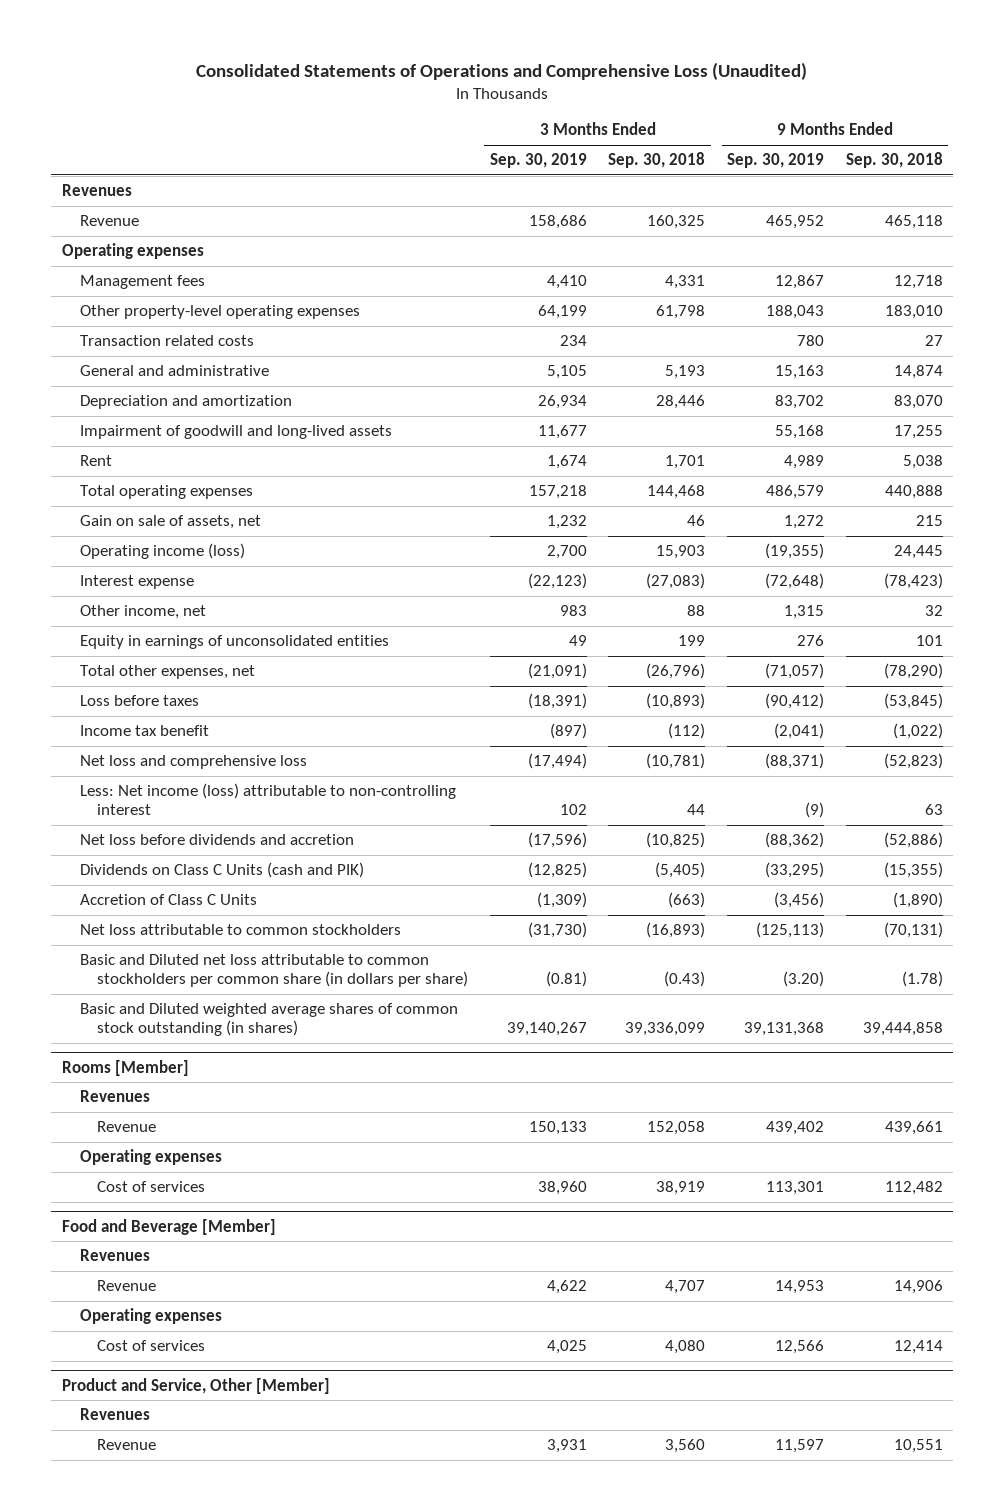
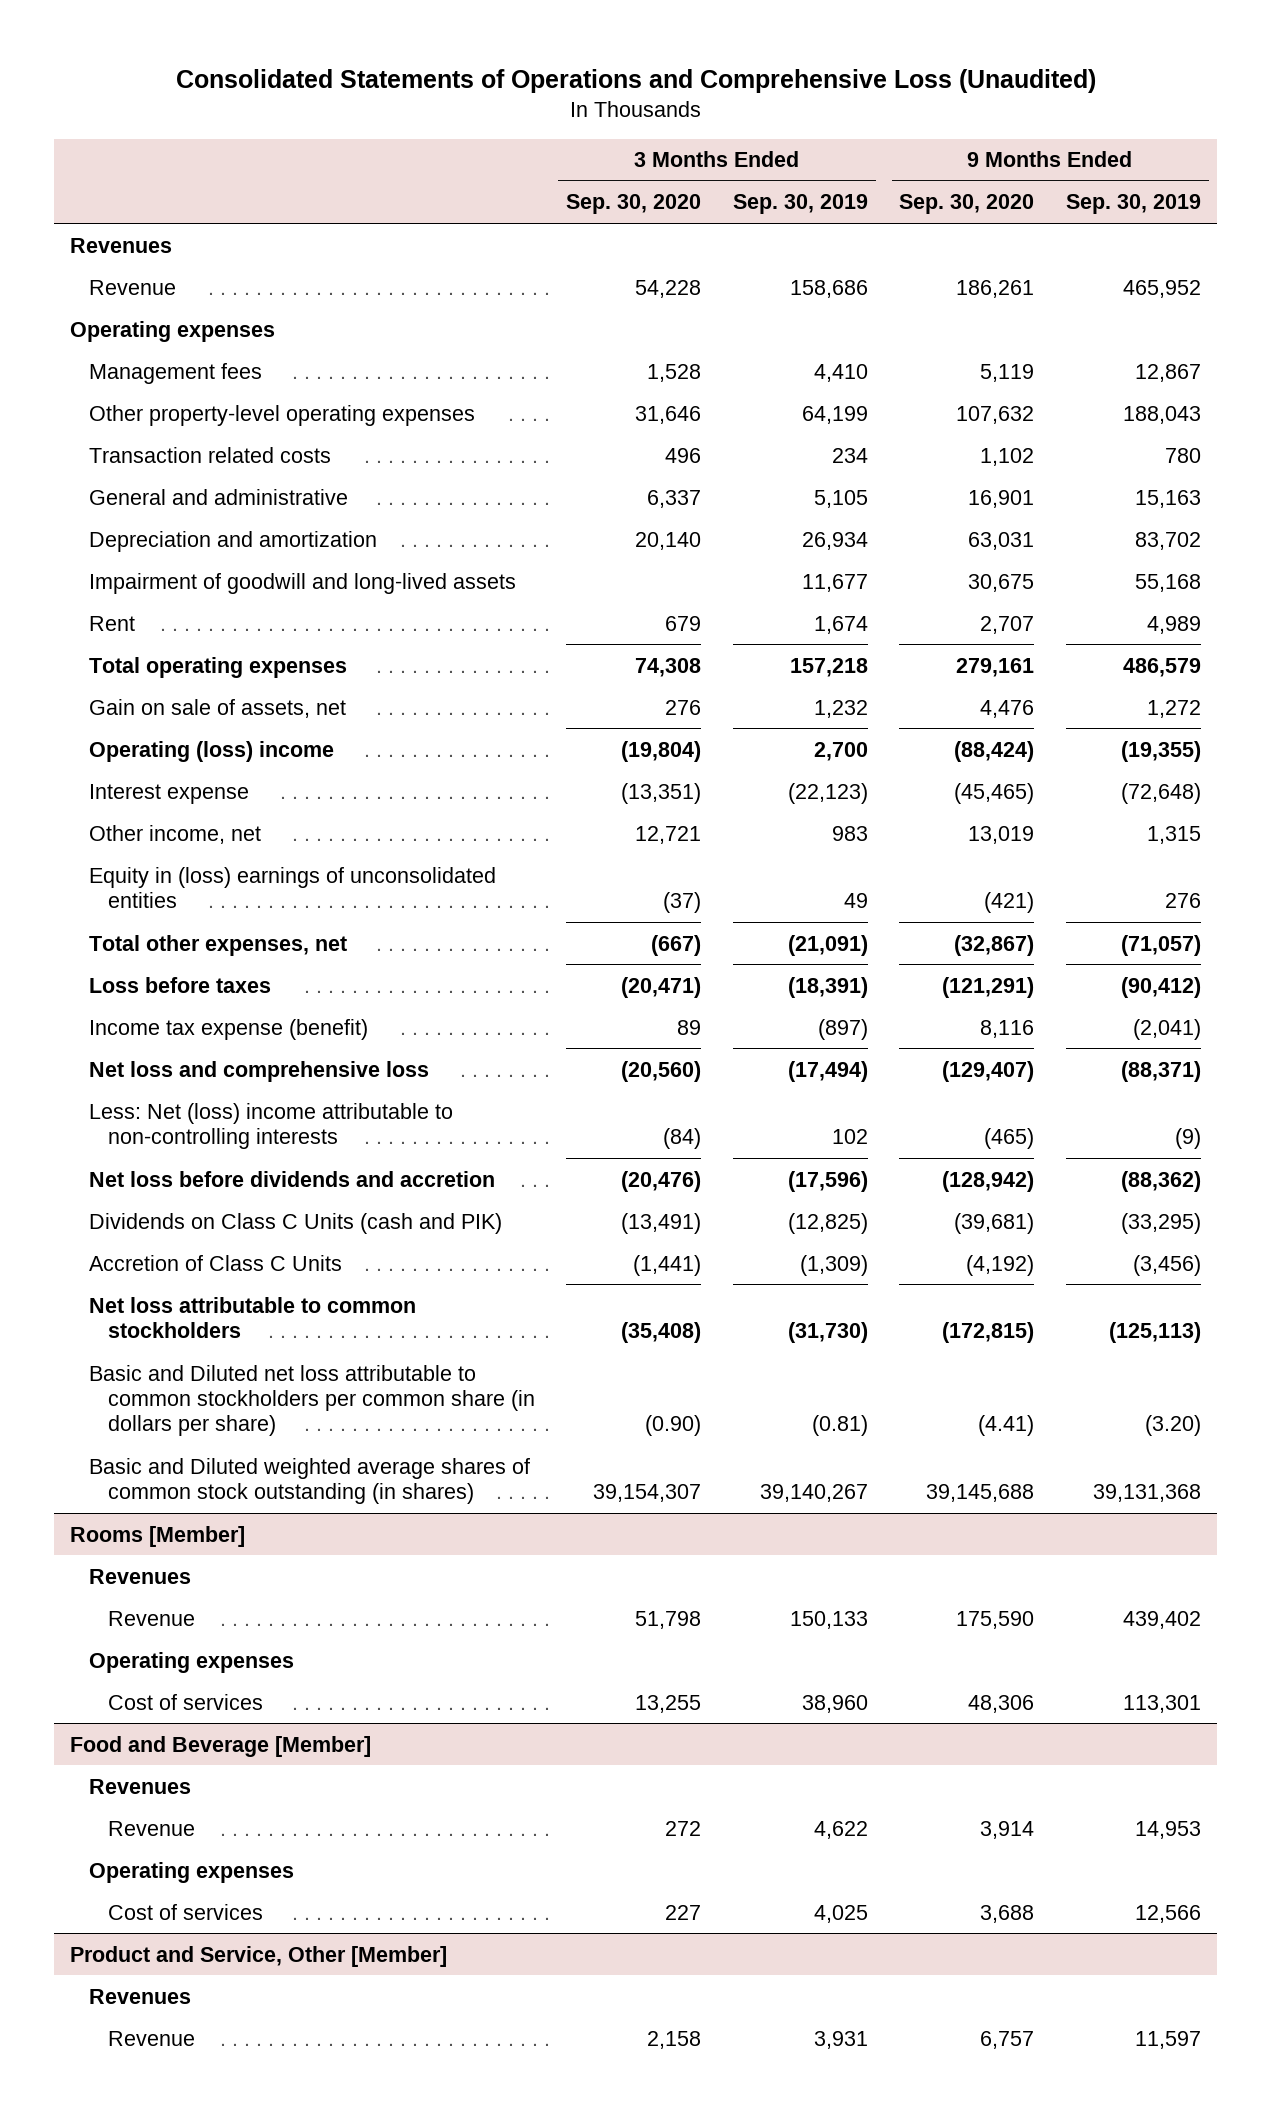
[608,152,706,169] Sep. 30, 2018 -> none
[845,152,943,169] Sep. 30, 2018 -> none
none -> [566,194,702,215] Sep. 30, 2020
none -> [899,194,1035,215] Sep. 30, 2020
[79,543,245,560] Operating income (loss) -> [88,740,334,762] Operating (loss) income
[79,635,389,650] Equity in earnings of unconsolidated entities -> [88,866,496,908] Equity in (loss) earnings of unconsolidated entities
[79,725,209,737] Income tax benefit -> [88,1018,368,1040] Income tax expense (benefit)
[79,783,456,816] Less: Net income (loss) attributable to non-controlling interest -> [88,1102,453,1149] Less: Net (loss) income attributable to non-controlling interests

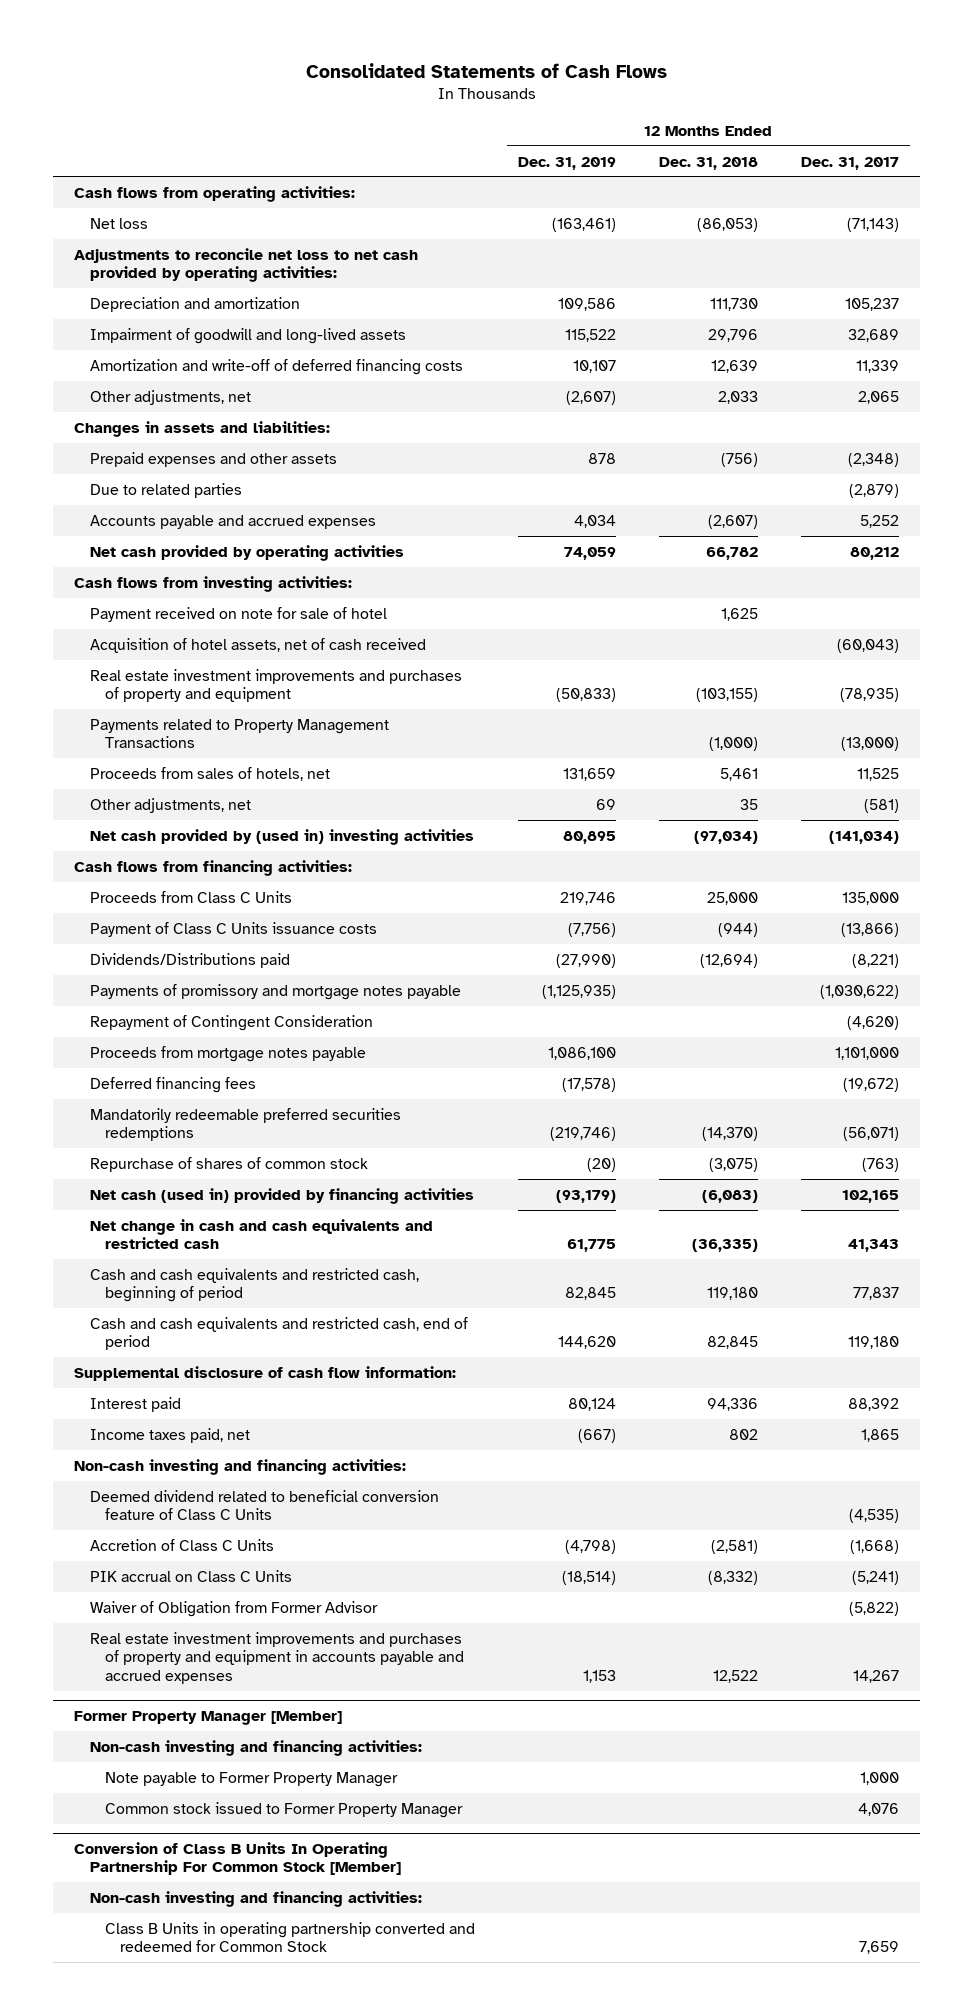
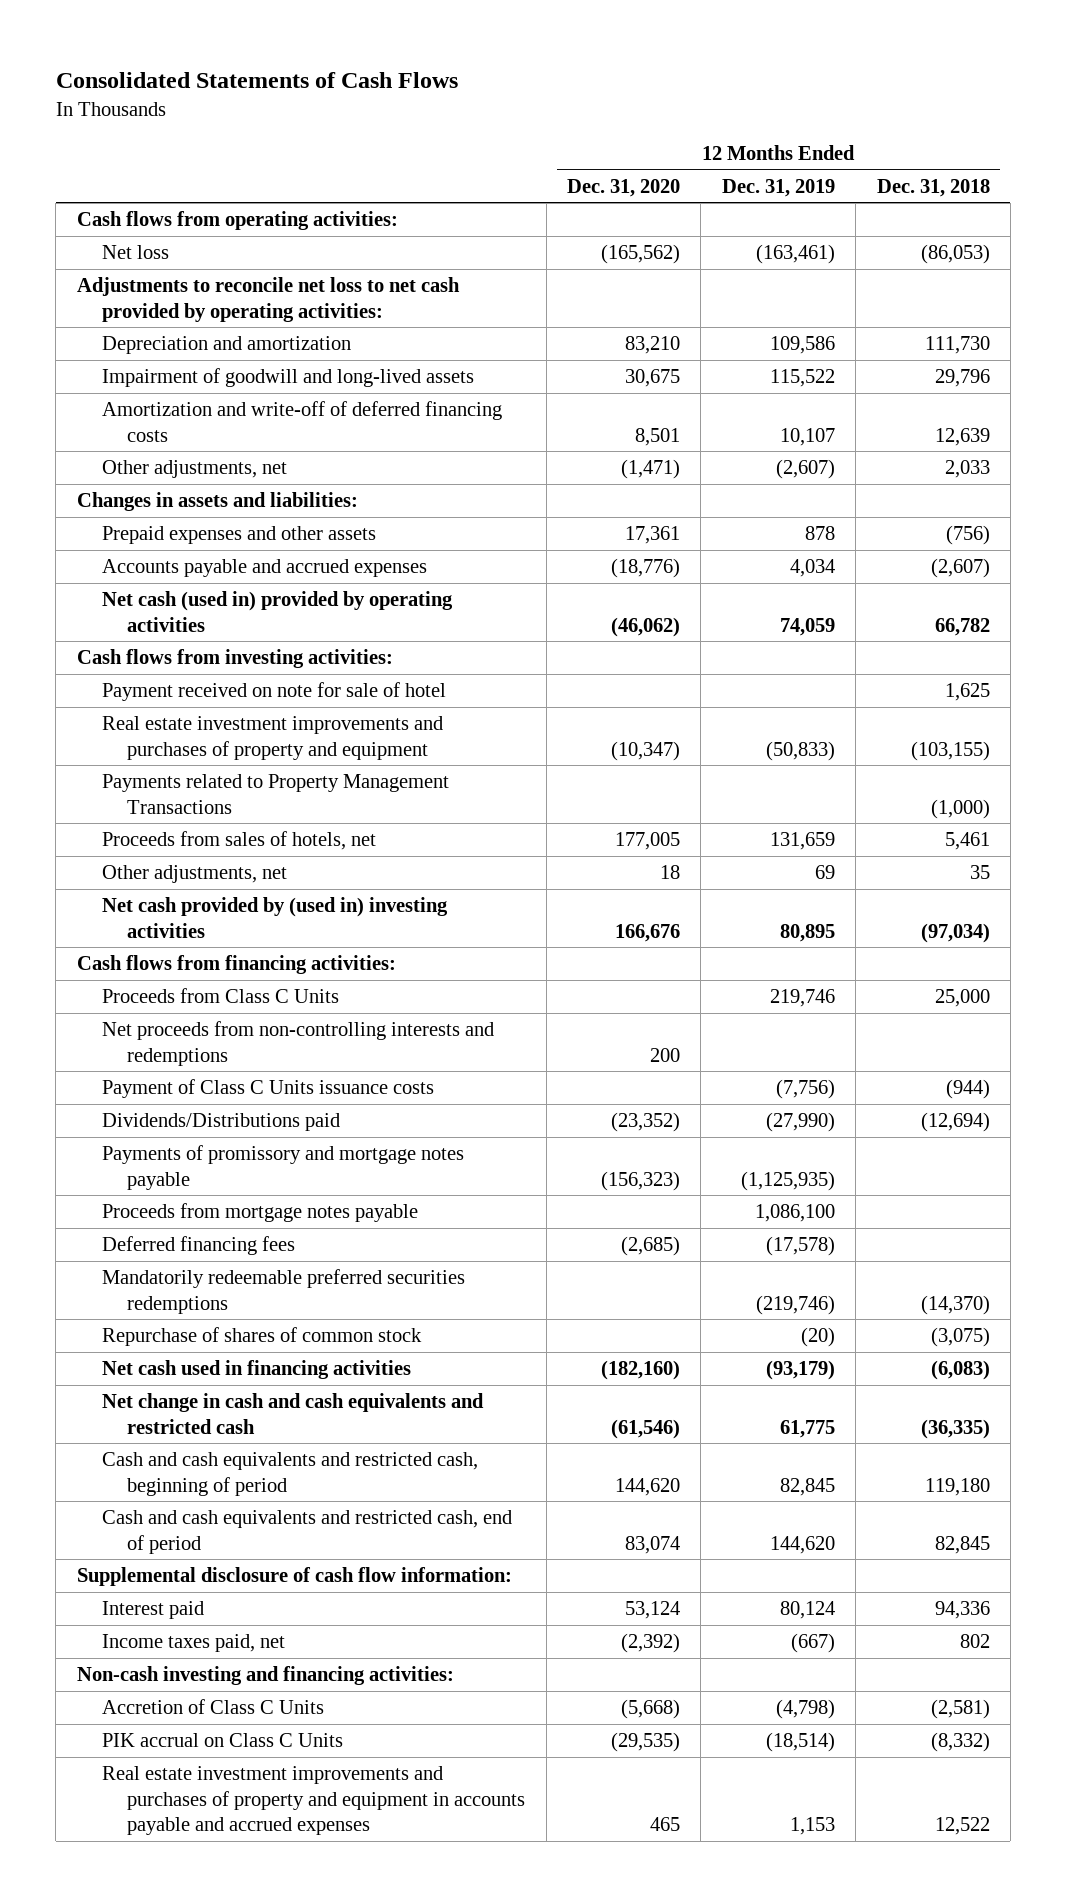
[800,156,899,170] Dec. 31, 2017 -> none
none -> [567,178,681,197] Dec. 31, 2020
[89,482,242,498] Due to related parties -> none
[89,544,404,561] Net cash provided by operating activities -> [101,591,453,632] Net cash (used in) provided by operating activities
[89,637,426,653] Acquisition of hotel assets, net of cash received -> none
none -> [101,1021,494,1066] Net proceeds from non-controlling interests and redemptions
[89,1014,373,1031] Repayment of Contingent Consideration -> none
[89,1187,474,1204] Net cash (used in) provided by financing activities -> [101,1360,411,1380] Net cash used in financing activities
[89,1489,439,1521] Deemed dividend related to beneficial conversion feature of Class C Units -> none
[89,1600,378,1617] Waiver of Obligation from Former Advisor -> none
[74,1710,343,1725] Former Property Manager [Member] -> none
[89,1739,422,1756] Non-cash investing and financing activities: -> none
[104,1771,398,1787] Note payable to Former Property Manager -> none
[104,1801,463,1818] Common stock issued to Former Property Manager -> none
[74,1841,401,1876] Conversion of Class B Units In Operating Partnership For Common Stock [Member] -> none
[89,1890,422,1907] Non-cash investing and financing activities: -> none
[104,1921,475,1953] Class B Units in operating partnership converted and redeemed for Common Stock -> none

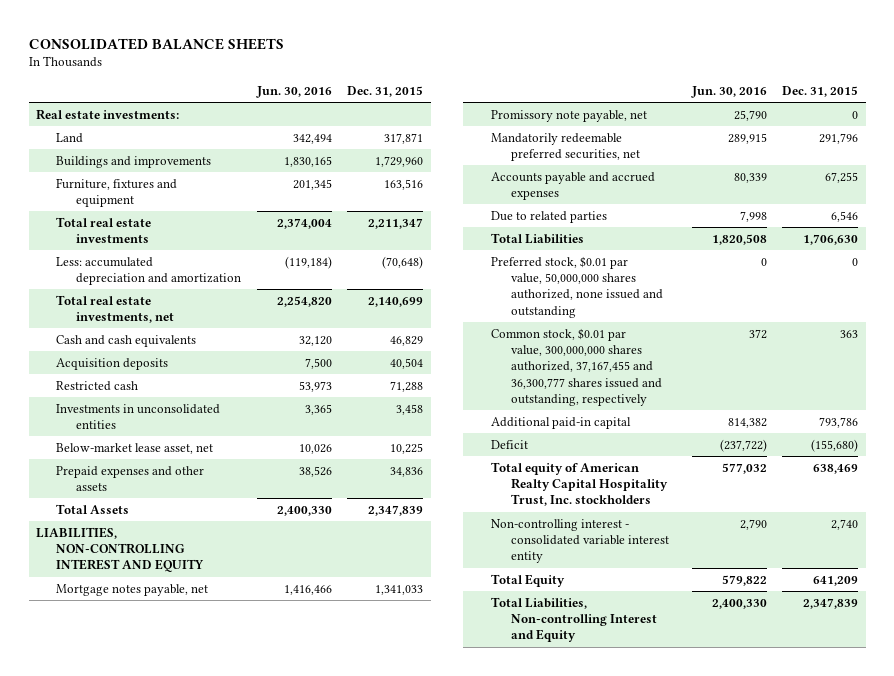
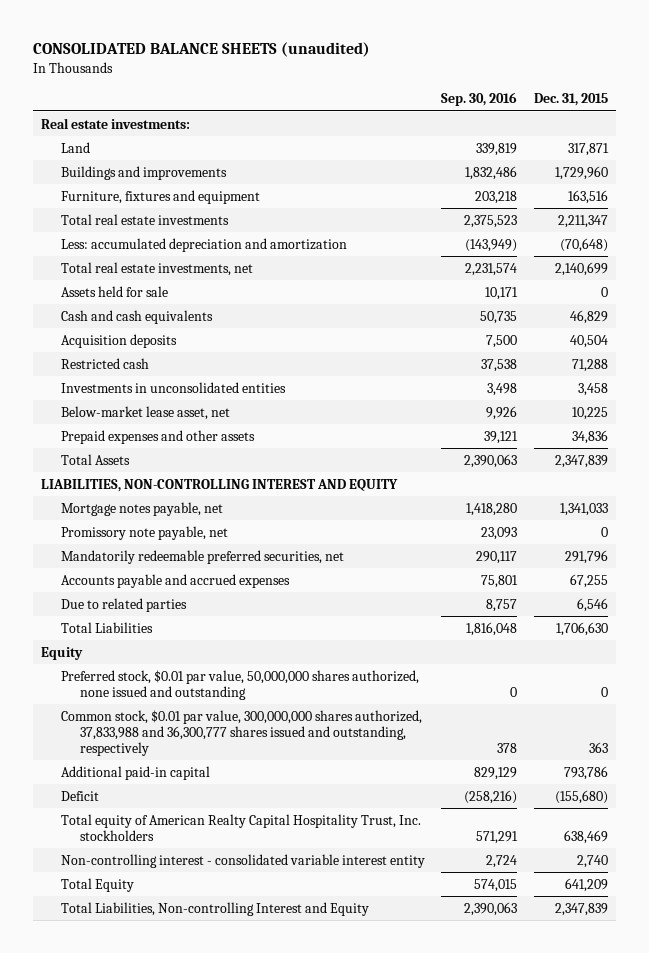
[28,37,284,50] CONSOLIDATED BALANCE SHEETS -> [32,42,370,58] CONSOLIDATED BALANCE SHEETS (unaudited)
[255,86,332,99] Jun. 30, 2016 -> none
none -> [441,92,518,107] Sep. 30, 2016
none -> [60,285,168,297] Assets held for sale
none -> [41,646,84,660] Equity
[491,327,663,407] Common stock, $0.01 par value, 300,000,000 shares authorized, 37,167,455 and 36,300,777 shares issued and outstanding, respectively -> [60,709,422,757] Common stock, $0.01 par value, 300,000,000 shares authorized, 37,833,988 and 36,300,777 shares issued and outstanding, respectively

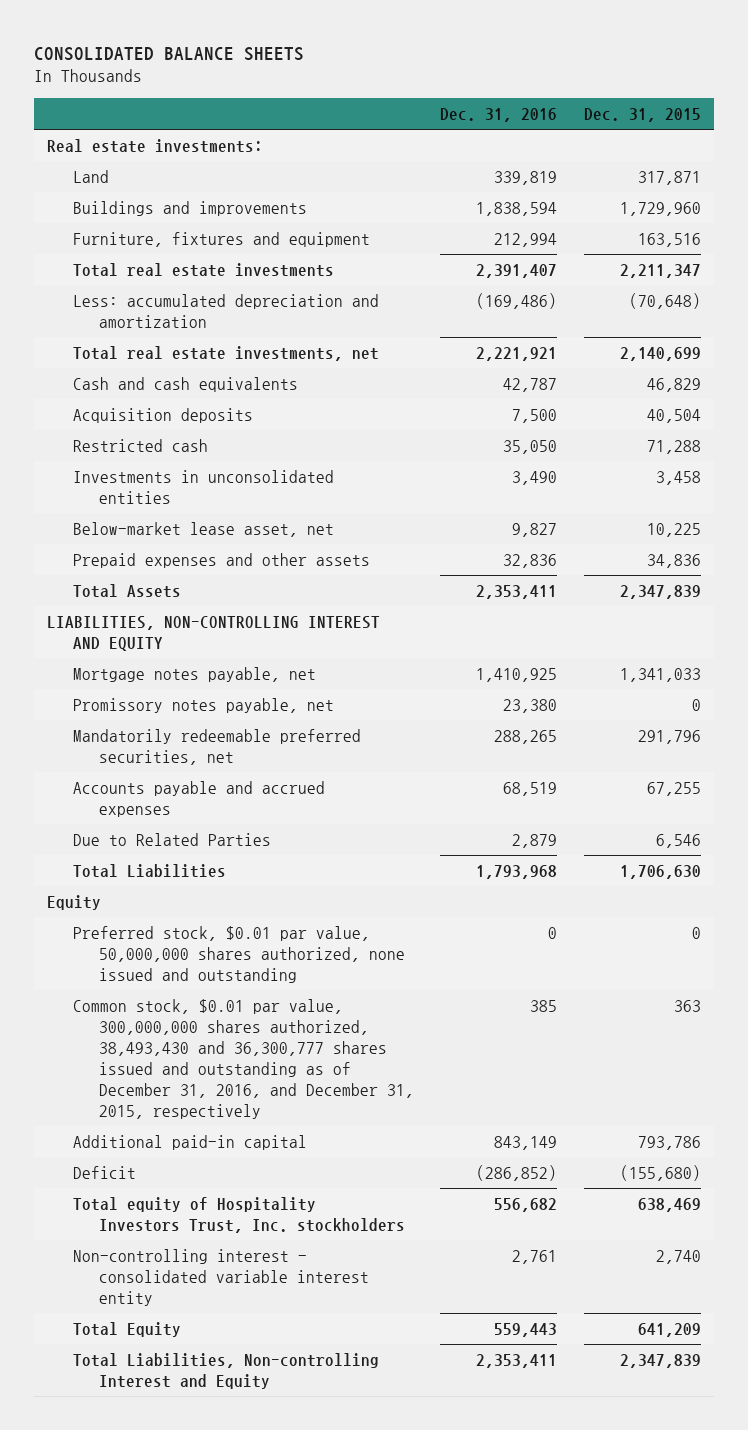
[32,42,370,58] CONSOLIDATED BALANCE SHEETS (unaudited) -> [33,47,304,62] CONSOLIDATED BALANCE SHEETS
[441,92,518,107] Sep. 30, 2016 -> none
none -> [440,107,558,122] Dec. 31, 2016
[60,285,168,297] Assets held for sale -> none
[60,525,228,540] Promissory note payable, net -> [73,697,335,713] Promissory notes payable, net
[60,597,187,612] Due to related parties -> [73,832,272,846] Due to Related Parties
[60,709,422,757] Common stock, $0.01 par value, 300,000,000 shares authorized, 37,833,988 and 36,300,777 shares issued and outstanding, respectively -> [73,998,414,1120] Common stock, $0.01 par value, 300,000,000 shares authorized, 38,493,430 and 36,300,777 shares issued and outstanding as of December 31, 2016, and December 31, 2015, respectively
[60,813,421,841] Total equity of American Realty Capital Hospitality Trust, Inc. stockholders -> [73,1196,405,1233] Total equity of Hospitality Investors Trust, Inc. stockholders

